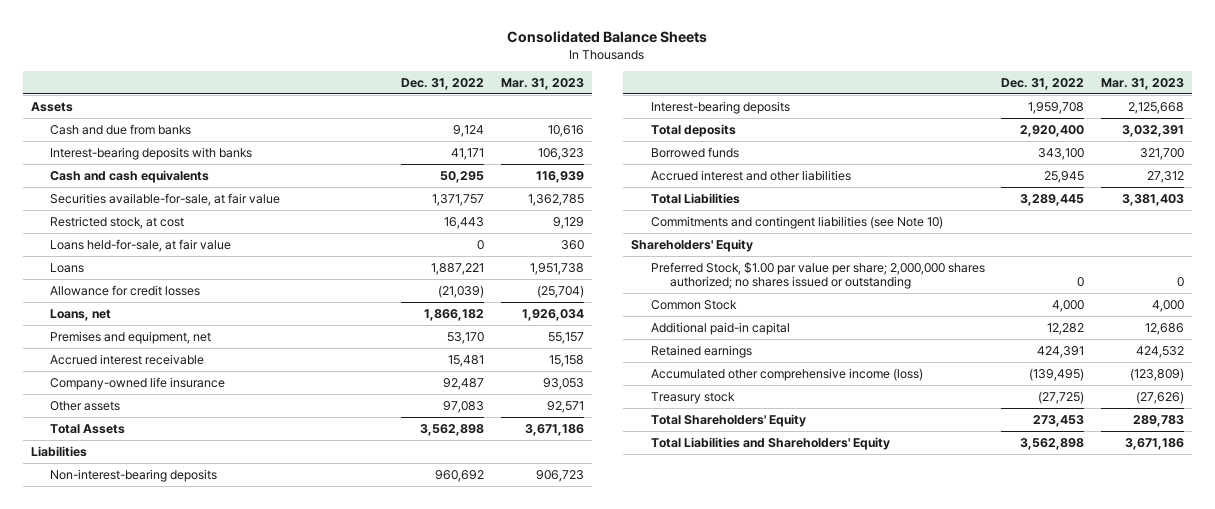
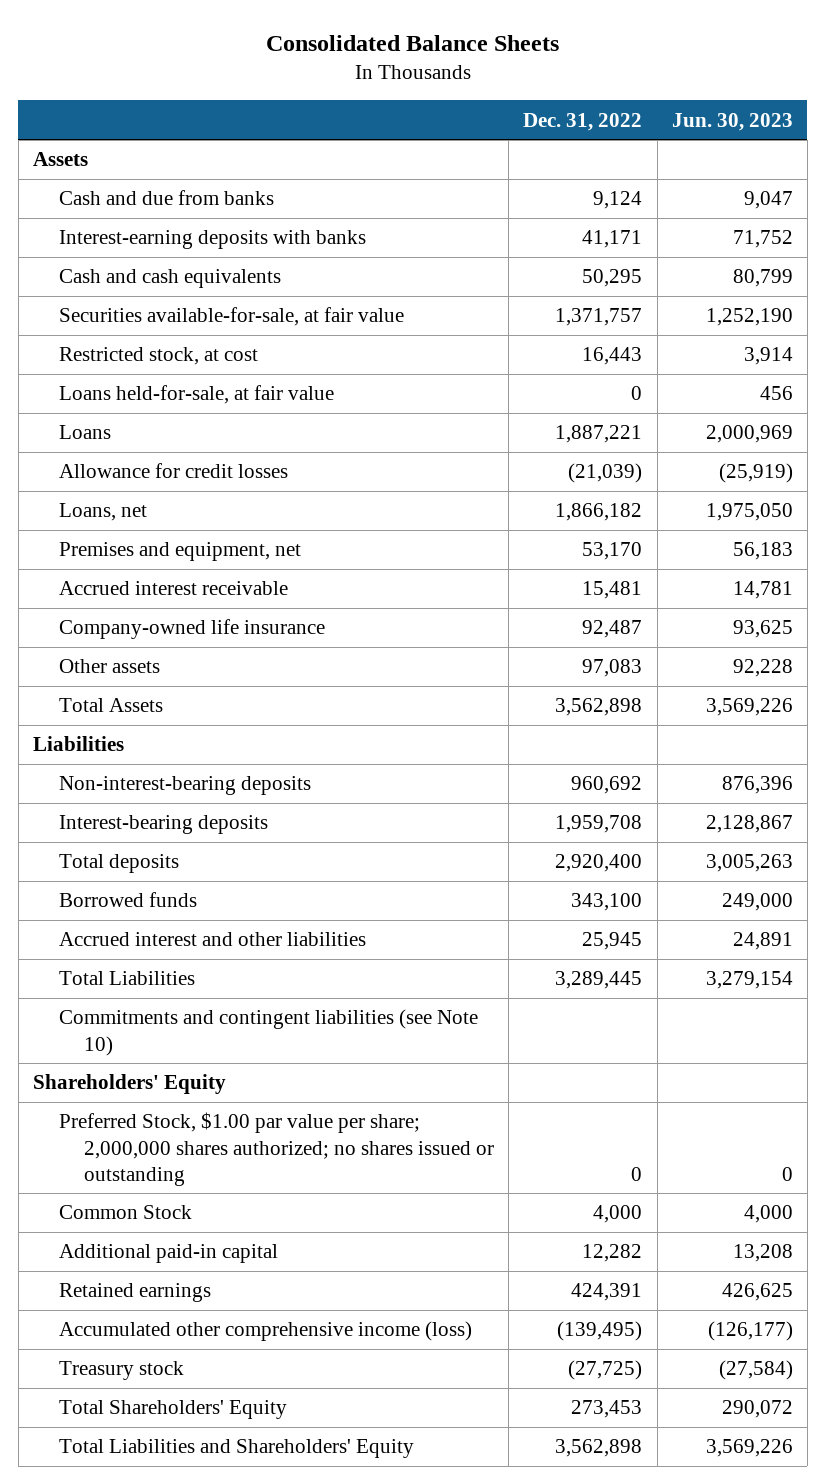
[500,77,584,90] Mar. 31, 2023 -> none
none -> [671,112,793,131] Jun. 30, 2023
[50,146,253,160] Interest-bearing deposits with banks -> [58,230,366,250] Interest-earning deposits with banks

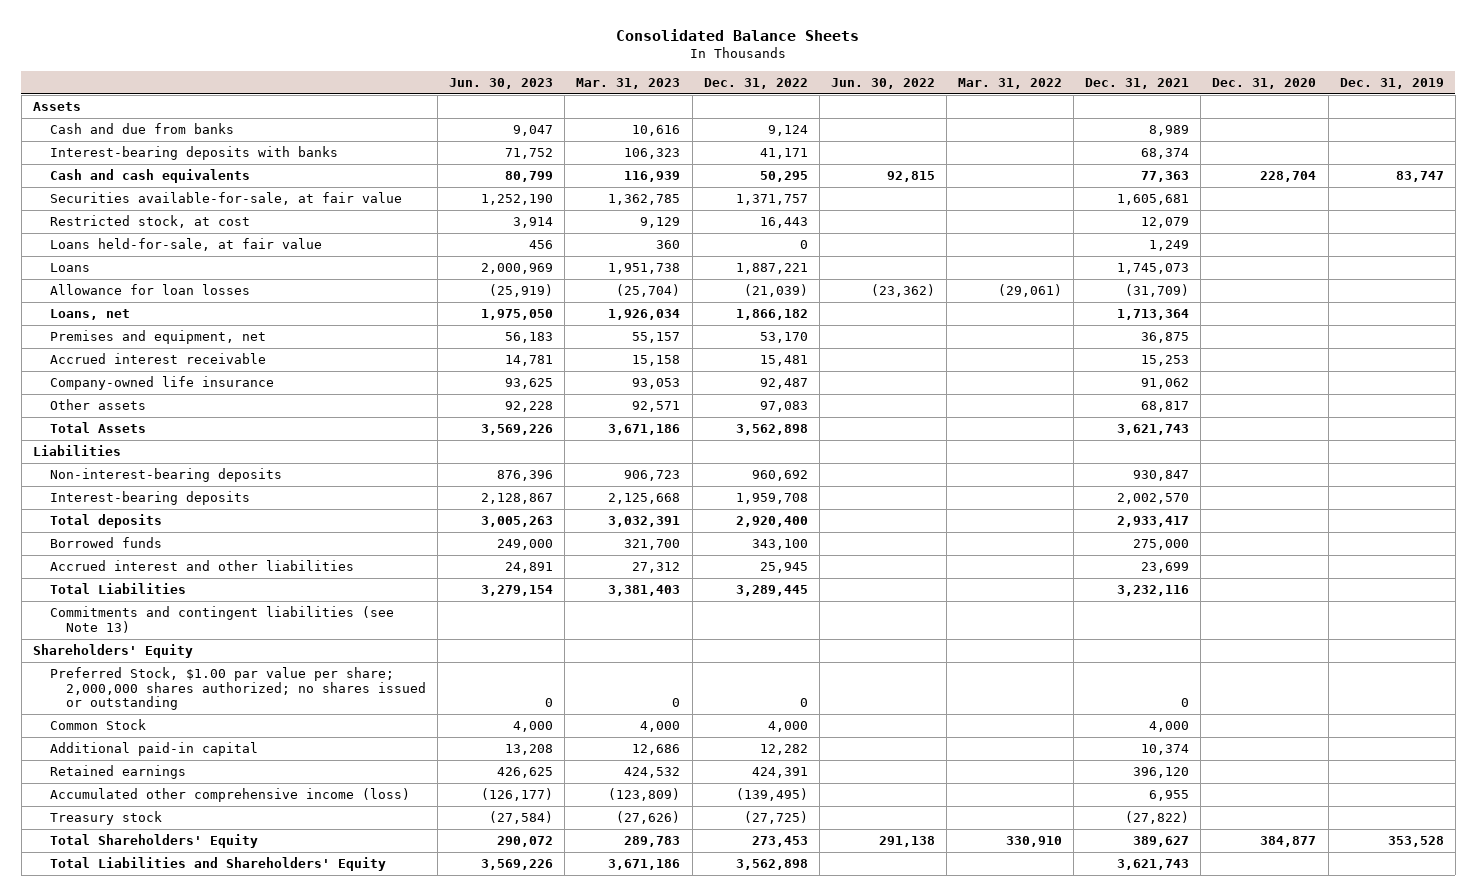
none -> [576,78,681,90] Mar. 31, 2023
none -> [830,78,935,90] Jun. 30, 2022
none -> [958,78,1063,90] Mar. 31, 2022
none -> [1085,78,1190,90] Dec. 31, 2021
none -> [1212,78,1317,90] Dec. 31, 2020
none -> [1339,78,1444,90] Dec. 31, 2019
[58,230,366,250] Interest-earning deposits with banks -> [49,146,338,161] Interest-bearing deposits with banks
[58,463,288,479] Allowance for credit losses -> [49,284,250,296] Allowance for loan losses
[58,1009,478,1056] Commitments and contingent liabilities (see Note 10) -> [49,606,394,633] Commitments and contingent liabilities (see Note 13)

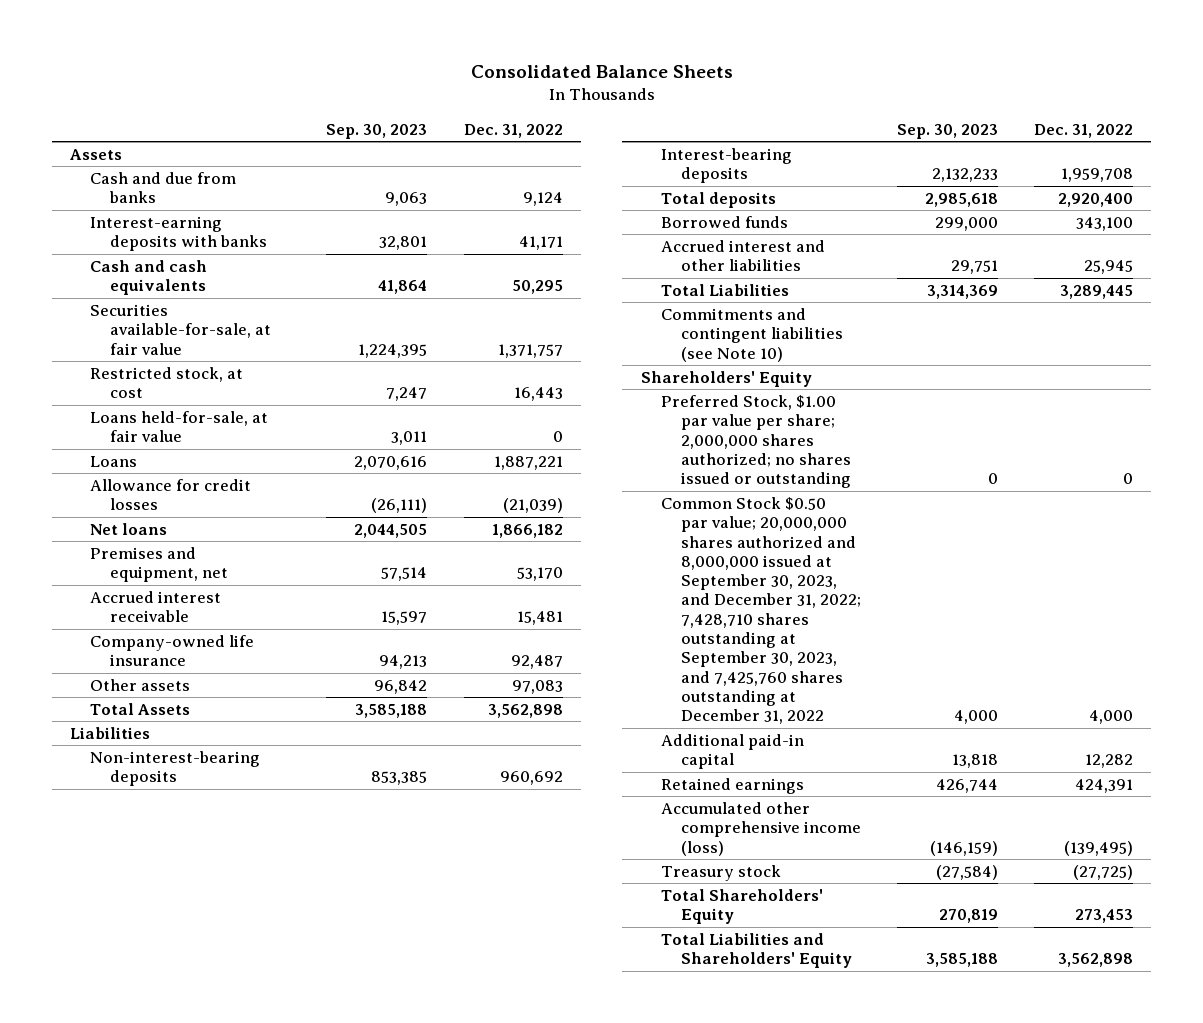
[449,78,554,90] Jun. 30, 2023 -> none
[576,78,681,90] Mar. 31, 2023 -> none
[830,78,935,90] Jun. 30, 2022 -> none
[958,78,1063,90] Mar. 31, 2022 -> none
[1085,78,1190,90] Dec. 31, 2021 -> none
[1212,78,1317,90] Dec. 31, 2020 -> none
[1339,78,1444,90] Dec. 31, 2019 -> none
none -> [326,123,428,139] Sep. 30, 2023
[49,146,338,161] Interest-bearing deposits with banks -> [89,215,268,252] Interest-earning deposits with banks
[49,284,250,296] Allowance for loan losses -> [89,478,251,511] Allowance for credit losses
[49,309,130,321] Loans, net -> [89,522,167,535] Net loans
[49,606,394,633] Commitments and contingent liabilities (see Note 13) -> [660,307,843,362] Commitments and contingent liabilities (see Note 10)
[49,719,146,731] Common Stock -> [660,496,861,725] Common Stock $0.50 par value; 20,000,000 shares authorized and 8,000,000 issued at September 30, 2023, and December 31, 2022; 7,428,710 shares outstanding at September 30, 2023, and 7,425,760 shares outstanding at December 31, 2022

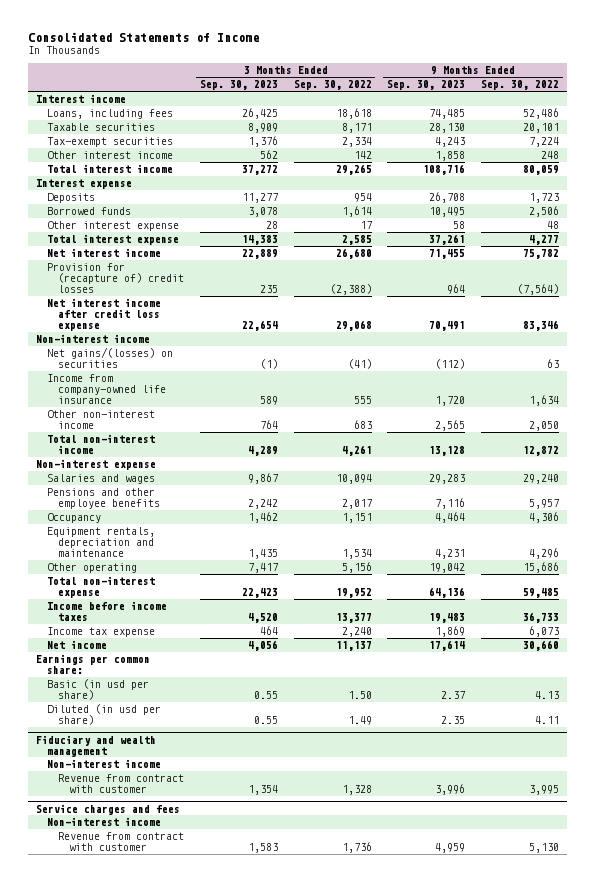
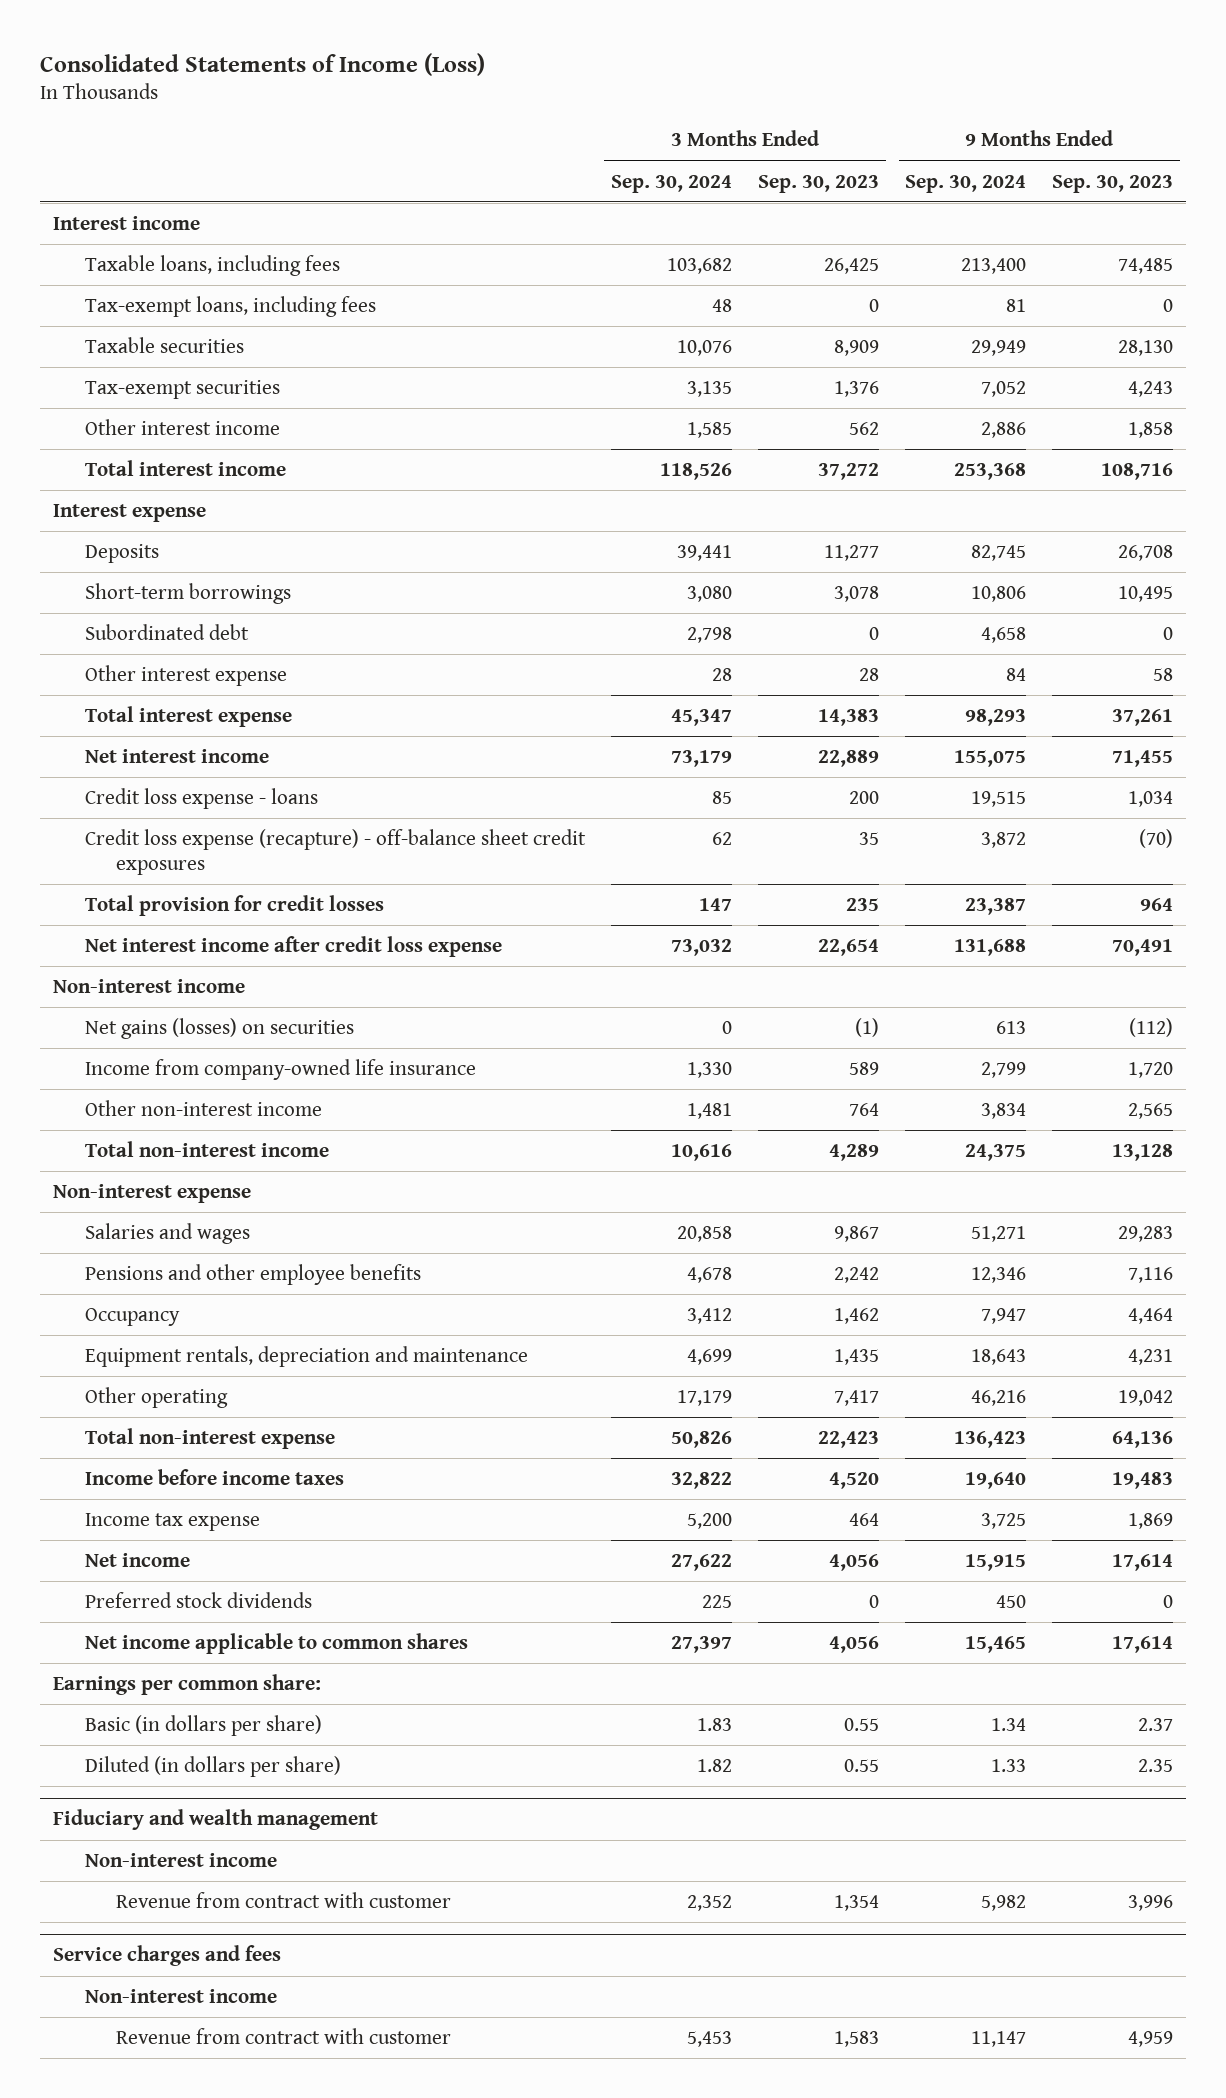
[28,32,260,43] Consolidated Statements of Income -> [39,52,485,76] Consolidated Statements of Income (Loss)
[293,80,372,91] Sep. 30, 2022 -> none
[480,80,559,91] Sep. 30, 2022 -> none
none -> [610,174,732,193] Sep. 30, 2024
none -> [905,174,1027,193] Sep. 30, 2024
[47,109,174,120] Loans, including fees -> [84,254,340,276] Taxable loans, including fees
none -> [84,295,376,317] Tax-exempt loans, including fees
[47,207,132,216] Borrowed funds -> [84,582,291,604] Short-term borrowings
none -> [84,623,249,640] Subordinated debt
none -> [84,787,318,809] Credit loss expense - loans
none -> [84,828,586,876] Credit loss expense (recapture) - off-balance sheet credit exposures
[47,263,185,294] Provision for (recapture of) credit losses -> [84,894,384,916] Total provision for credit losses
[47,347,174,369] Net gains/(losses) on securities -> [84,1017,354,1039] Net gains (losses) on securities
none -> [84,1591,312,1608] Preferred stock dividends
none -> [84,1632,468,1654] Net income applicable to common shares
[47,679,150,701] Basic (in usd per share) -> [84,1714,322,1736] Basic (in dollars per share)
[47,704,162,726] Diluted (in usd per share) -> [84,1755,341,1777] Diluted (in dollars per share)

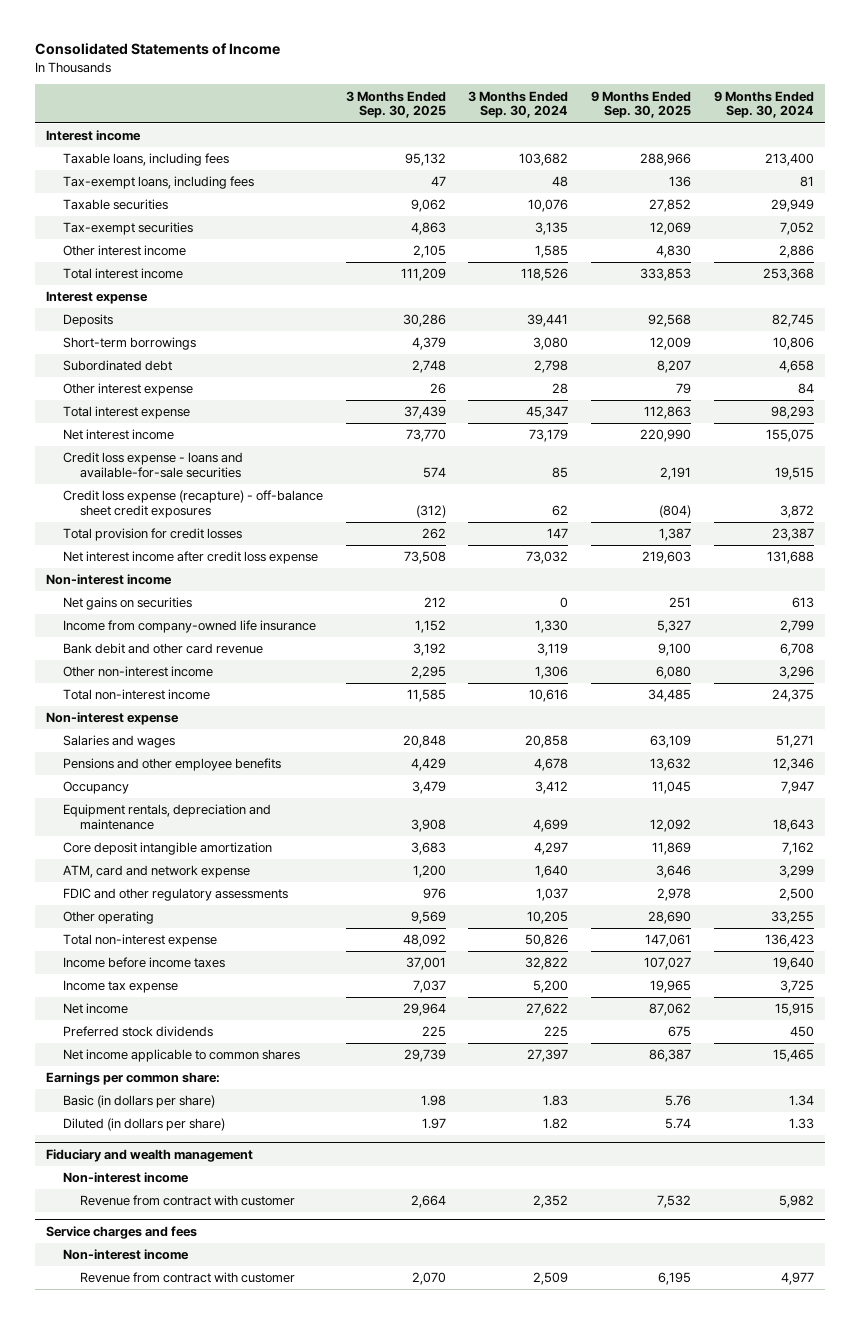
[39,52,485,76] Consolidated Statements of Income (Loss) -> [34,43,280,56] Consolidated Statements of Income
[757,174,879,193] Sep. 30, 2023 -> none
[1052,174,1174,193] Sep. 30, 2023 -> none
none -> [345,90,446,119] 3 Months Ended Sep. 30, 2025
none -> [590,90,691,119] 9 Months Ended Sep. 30, 2025
[84,787,318,809] Credit loss expense - loans -> [62,452,243,479] Credit loss expense - loans and available-for-sale securities
[84,1017,354,1039] Net gains (losses) on securities -> [62,597,192,611] Net gains on securities
none -> [62,643,263,655] Bank debit and other card revenue
[686,1102,732,1119] 1,481 -> [535,666,569,680] 1,306
[981,1102,1027,1119] 3,834 -> [778,666,814,680] 3,296
none -> [62,842,272,856] Core deposit intangible amortization
none -> [62,865,250,879] ATM, card and network expense
none -> [62,888,288,902] FDIC and other regulatory assessments
[676,1389,732,1406] 17,179 -> [527,911,569,925] 10,205
[971,1389,1027,1406] 46,216 -> [770,911,814,925] 33,255
[686,2030,732,2047] 5,453 -> [533,1272,569,1286] 2,509
[971,2030,1027,2047] 11,147 -> [780,1272,814,1286] 4,977

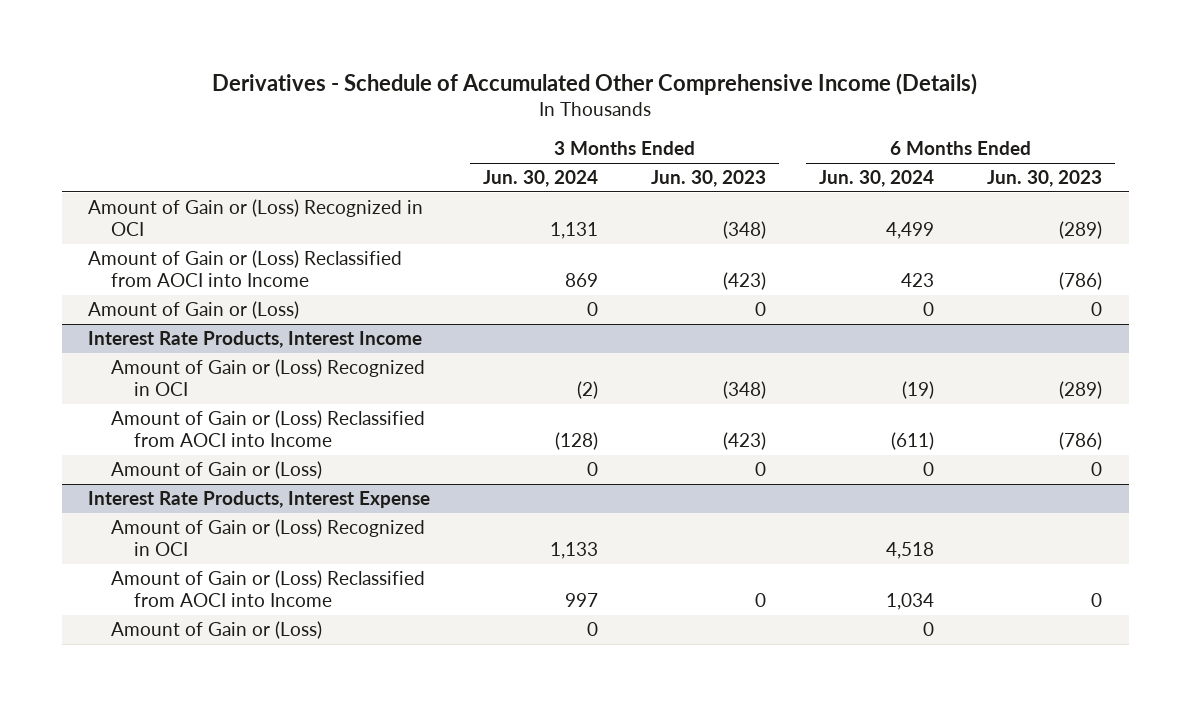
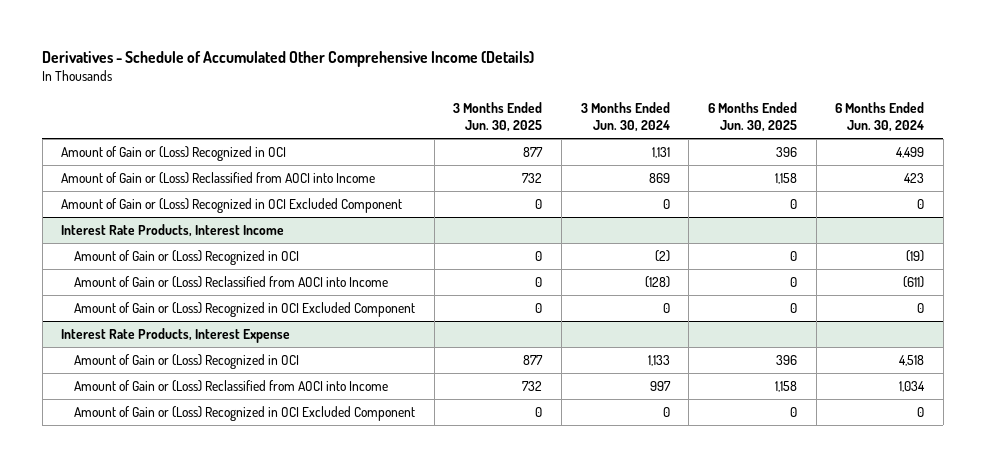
[651,170,767,188] Jun. 30, 2023 -> none
[987,170,1103,188] Jun. 30, 2023 -> none
none -> [453,101,543,132] 3 Months Ended Jun. 30, 2025
none -> [707,101,797,132] 6 Months Ended Jun. 30, 2025
[88,301,300,320] Amount of Gain or (Loss) -> [61,198,403,214] Amount of Gain or (Loss) Recognized in OCI Excluded Component
[111,461,323,480] Amount of Gain or (Loss) -> [74,302,416,318] Amount of Gain or (Loss) Recognized in OCI Excluded Component
[111,621,323,640] Amount of Gain or (Loss) -> [74,406,416,422] Amount of Gain or (Loss) Recognized in OCI Excluded Component

